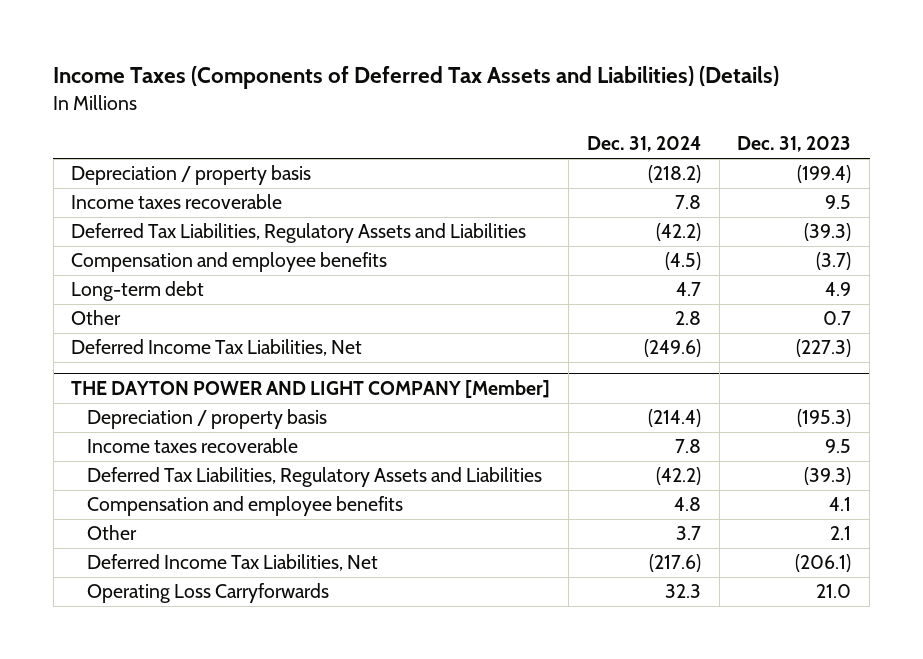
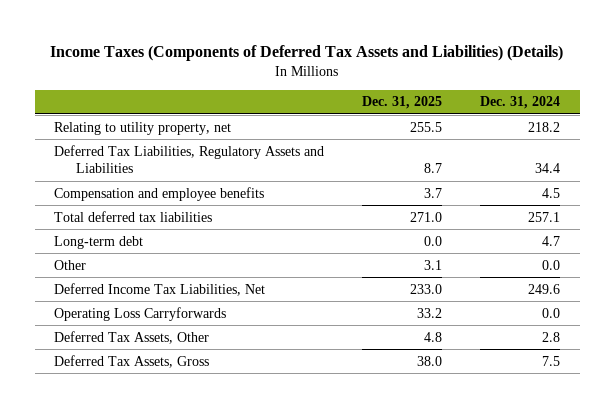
[737,136,852,153] Dec. 31, 2023 -> none
none -> [362,96,443,110] Dec. 31, 2025
[71,165,312,186] Depreciation / property basis -> none
[71,194,283,210] Income taxes recoverable -> none
none -> [53,121,231,135] Relating to utility property, net
[655,223,701,242] (42.2) -> [535,163,561,174] 34.4
[664,252,701,271] (4.5) -> [542,187,561,198] 4.5
none -> [53,210,212,222] Total deferred tax liabilities
[71,380,551,399] THE DAYTON POWER AND LIGHT COMPANY [Member] -> none
[86,409,327,430] Depreciation / property basis -> none
[86,438,298,454] Income taxes recoverable -> none
[86,467,542,488] Deferred Tax Liabilities, Regulatory Assets and Liabilities -> none
[86,496,403,517] Compensation and employee benefits -> none
[86,525,137,541] Other -> none
[86,554,378,572] Deferred Income Tax Liabilities, Net -> none
[674,311,701,326] 2.8 -> [542,259,561,270] 0.0
[643,339,701,358] (249.6) -> [528,283,561,294] 249.6
[664,584,701,599] 32.3 -> [542,307,561,318] 0.0
none -> [53,330,209,344] Deferred Tax Assets, Other
none -> [53,354,209,368] Deferred Tax Assets, Gross

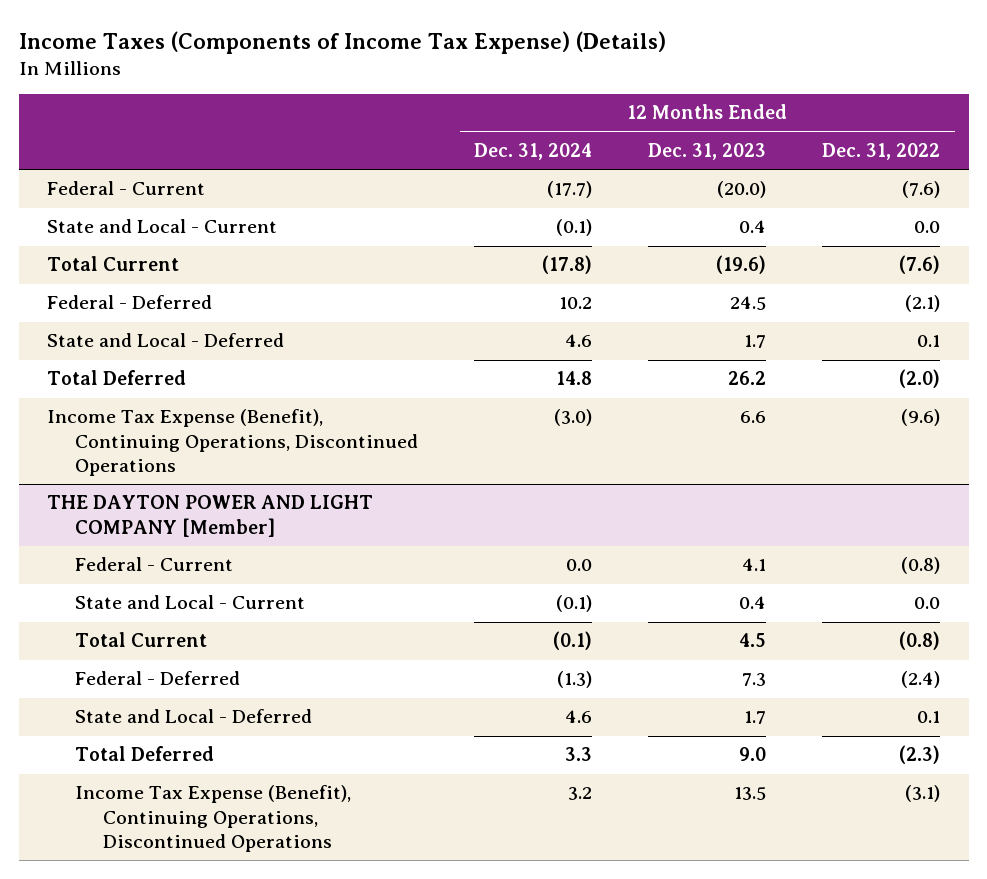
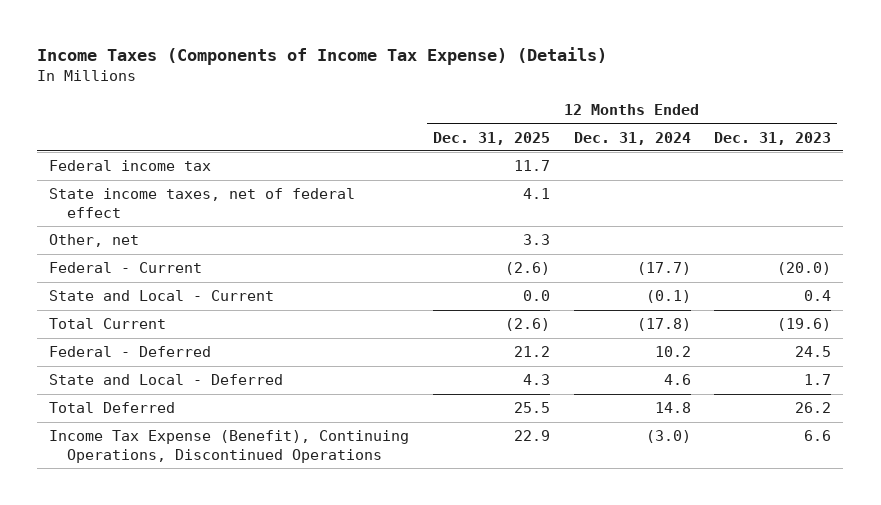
[822,142,941,160] Dec. 31, 2022 -> none
none -> [432,131,550,145] Dec. 31, 2025
none -> [49,160,212,172] Federal income tax
none -> [49,188,356,219] State income taxes, net of federal effect
none -> [49,234,140,248] Other, net
[46,495,373,537] THE DAYTON POWER AND LIGHT COMPANY [Member] -> none
[74,557,233,572] Federal - Current -> none
[74,595,305,610] State and Local - Current -> none
[74,632,207,648] Total Current -> none
[74,671,240,686] Federal - Deferred -> none
[74,709,312,724] State and Local - Deferred -> none
[74,746,214,762] Total Deferred -> none
[74,785,351,852] Income Tax Expense (Benefit), Continuing Operations, Discontinued Operations -> none

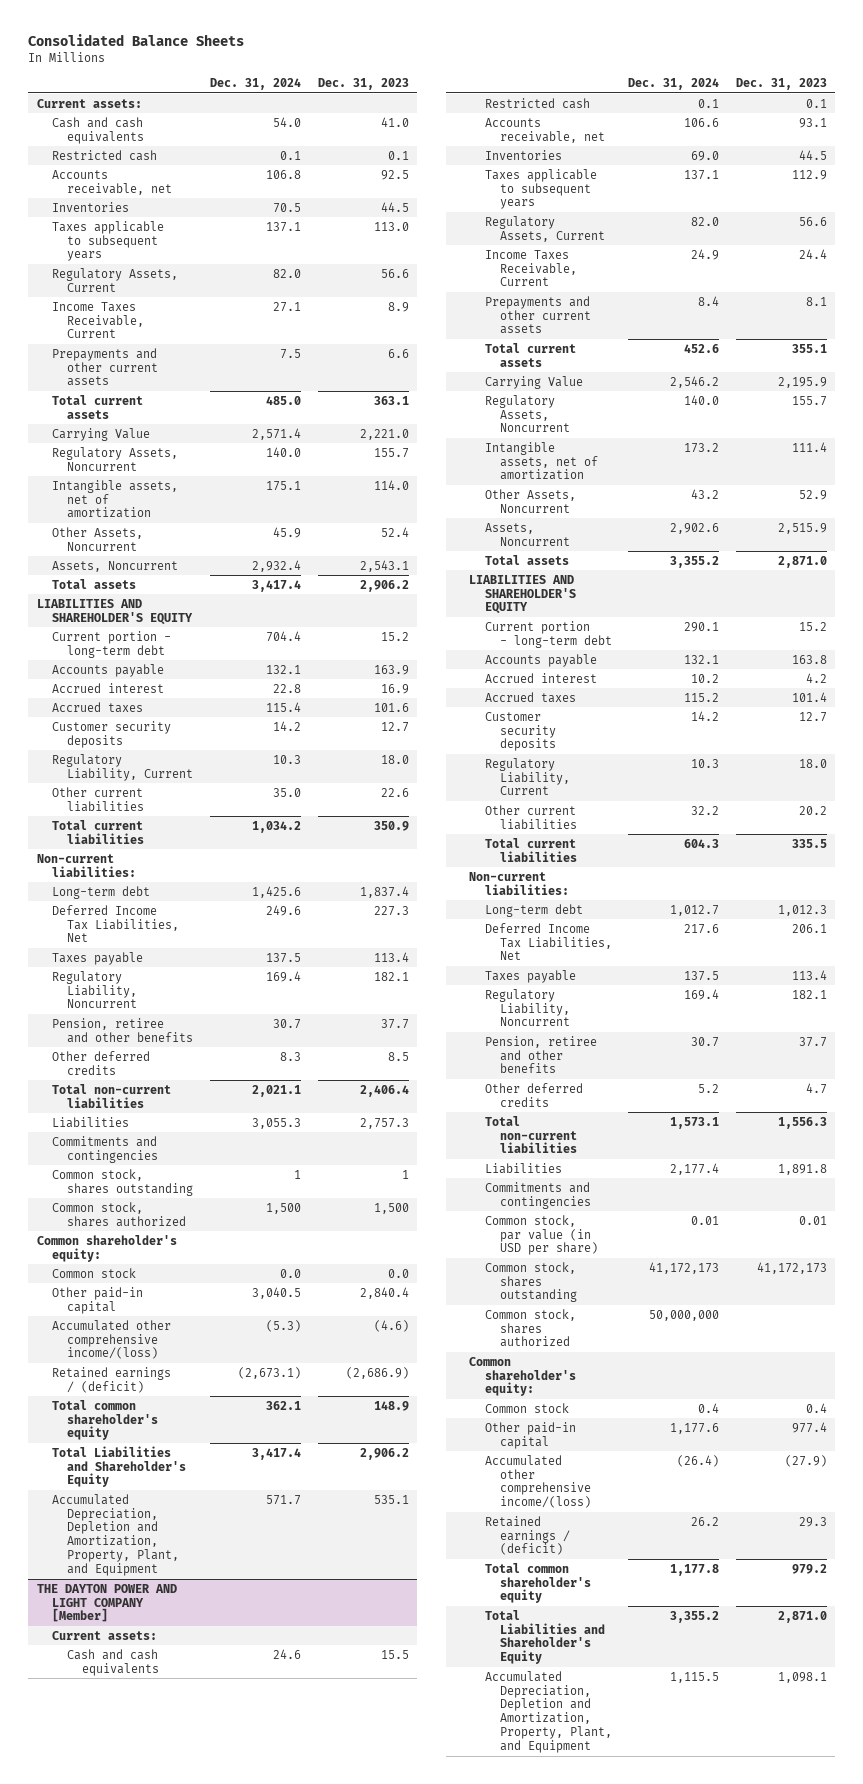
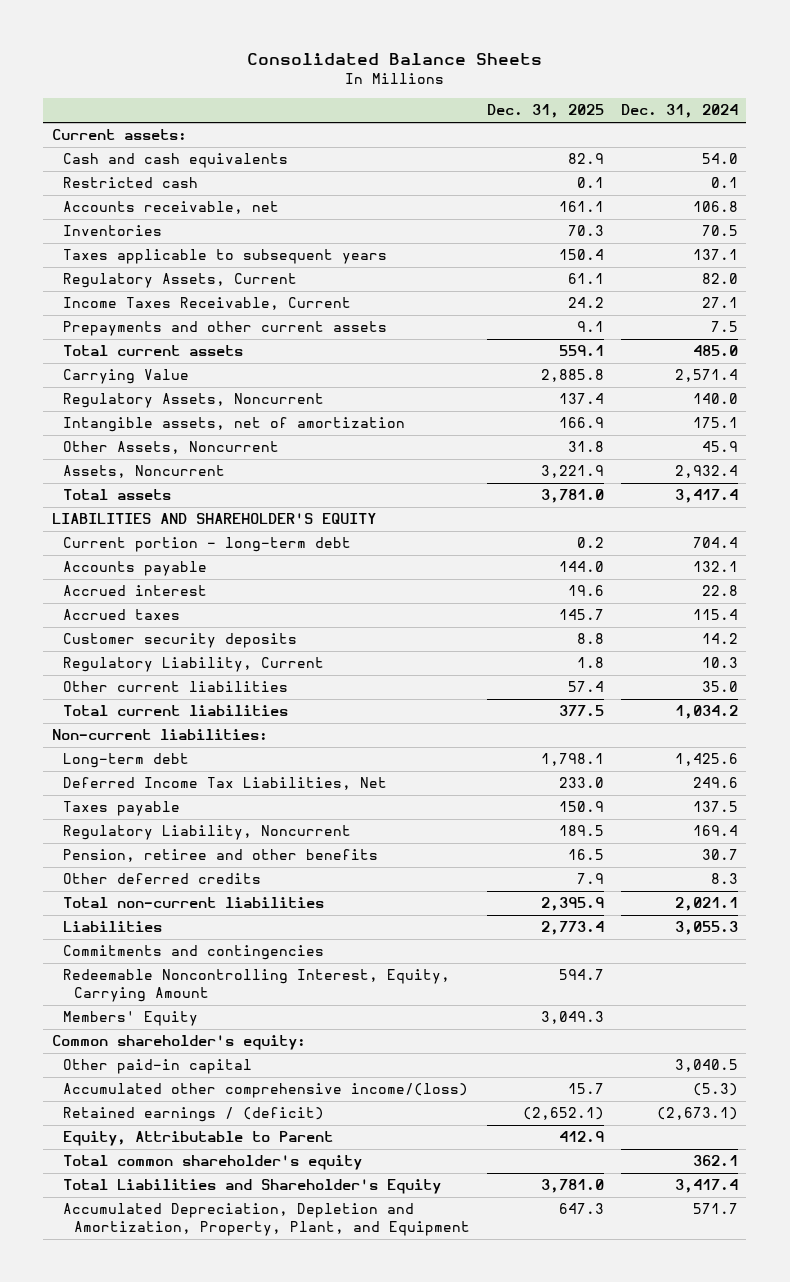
[317,78,409,91] Dec. 31, 2023 -> none
none -> [487,104,605,119] Dec. 31, 2025
[51,1168,193,1196] Common stock, shares outstanding -> none
[51,1201,186,1227] Common stock, shares authorized -> none
none -> [63,969,451,1002] Redeemable Noncontrolling Interest, Equity, Carrying Amount
none -> [63,1011,199,1027] Members' Equity
[51,1267,136,1278] Common stock -> none
none -> [63,1131,334,1147] Equity, Attributable to Parent
[36,1583,177,1623] THE DAYTON POWER AND LIGHT COMPANY [Member] -> none
[51,1630,157,1640] Current assets: -> none
[66,1648,159,1676] Cash and cash equivalents -> none
[484,97,590,109] Restricted cash -> none
[484,117,605,143] Accounts receivable, net -> none
[484,149,562,160] Inventories -> none
[484,168,597,210] Taxes applicable to subsequent years -> none
[484,215,605,242] Regulatory Assets, Current -> none
[484,249,577,287] Income Taxes Receivable, Current -> none
[484,295,591,335] Prepayments and other current assets -> none
[484,342,576,367] Total current assets -> none
[484,375,583,389] Carrying Value -> none
[484,394,570,433] Regulatory Assets, Noncurrent -> none
[484,441,598,481] Intangible assets, net of amortization -> none
[484,488,576,513] Other Assets, Noncurrent -> none
[484,522,570,546] Assets, Noncurrent -> none
[484,554,569,565] Total assets -> none
[469,574,576,615] LIABILITIES AND SHAREHOLDER'S EQUITY -> none
[484,620,612,648] Current portion - long-term debt -> none
[484,653,597,667] Accounts payable -> none
[484,672,597,683] Accrued interest -> none
[484,691,576,703] Accrued taxes -> none
[484,711,556,752] Customer security deposits -> none
[484,757,570,796] Regulatory Liability, Current -> none
[484,804,577,830] Other current liabilities -> none
[484,837,577,862] Total current liabilities -> none
[469,871,569,895] Non-current liabilities: -> none
[484,903,583,917] Long-term debt -> none
[484,922,612,961] Deferred Income Tax Liabilities, Net -> none
[484,969,576,983] Taxes payable -> none
[484,988,570,1027] Regulatory Liability, Noncurrent -> none
[484,1035,597,1074] Pension, retiree and other benefits -> none
[484,1082,583,1107] Other deferred credits -> none
[484,1115,577,1154] Total non-current liabilities -> none
[484,1162,562,1174] Liabilities -> none
[484,1181,591,1209] Commitments and contingencies -> none
[484,1214,598,1256] Common stock, par value (in USD per share) -> none
[484,1261,577,1303] Common stock, shares outstanding -> none
[484,1308,576,1348] Common stock, shares authorized -> none
[469,1356,576,1397] Common shareholder's equity: -> none
[484,1402,569,1413] Common stock -> none
[484,1421,576,1449] Other paid-in capital -> none
[484,1454,591,1509] Accumulated other comprehensive income/(loss) -> none
[484,1515,570,1556] Retained earnings / (deficit) -> none
[484,1562,591,1604] Total common shareholder's equity -> none
[484,1609,605,1665] Total Liabilities and Shareholder's Equity -> none
[484,1670,612,1753] Accumulated Depreciation, Depletion and Amortization, Property, Plant, and Equipment -> none

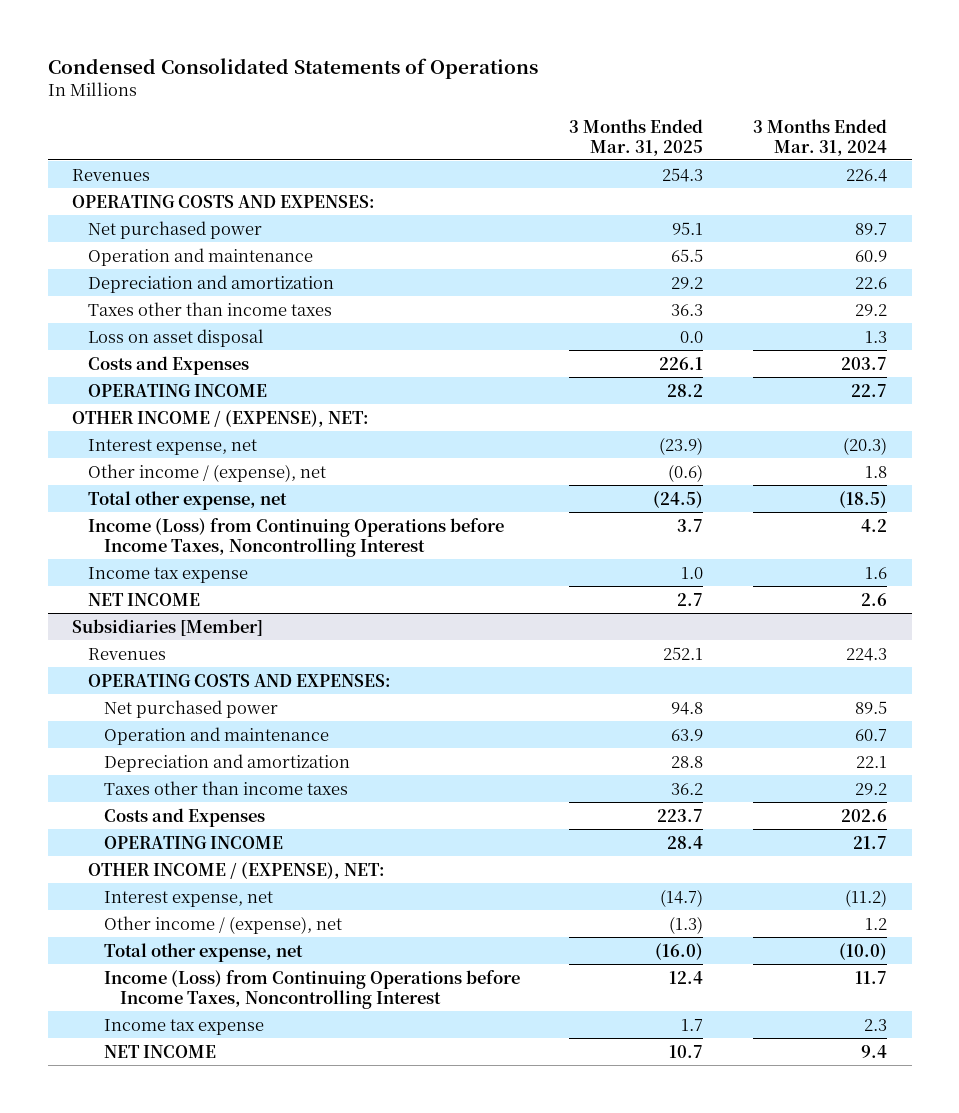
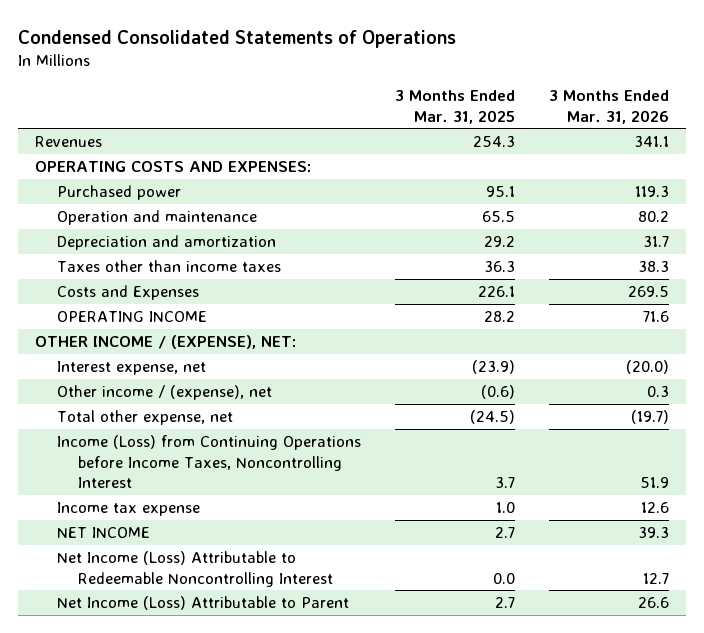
[752,118,887,156] 3 Months Ended Mar. 31, 2024 -> none
none -> [549,90,670,124] 3 Months Ended Mar. 31, 2026
[88,220,263,239] Net purchased power -> [56,184,181,200] Purchased power
[88,328,265,347] Loss on asset disposal -> none
[72,618,264,636] Subsidiaries [Member] -> none
[88,647,167,660] Revenues -> none
[88,673,392,687] OPERATING COSTS AND EXPENSES: -> none
[103,699,278,718] Net purchased power -> none
[103,726,329,745] Operation and maintenance -> none
[103,753,350,772] Depreciation and amortization -> none
[103,780,348,795] Taxes other than income taxes -> none
[103,807,265,827] Costs and Expenses -> none
[103,835,283,849] OPERATING INCOME -> none
[88,861,386,879] OTHER INCOME / (EXPENSE), NET: -> none
[103,890,273,907] Interest expense, net -> none
[103,915,342,934] Other income / (expense), net -> none
[103,942,303,962] Total other expense, net -> none
[103,969,520,1009] Income (Loss) from Continuing Operations before Income Taxes, Noncontrolling Interest -> none
[103,1018,264,1035] Income tax expense -> none
[103,1044,216,1058] NET INCOME -> none
none -> [56,550,334,587] Net Income (Loss) Attributable to Redeemable Noncontrolling Interest
none -> [56,595,349,610] Net Income (Loss) Attributable to Parent

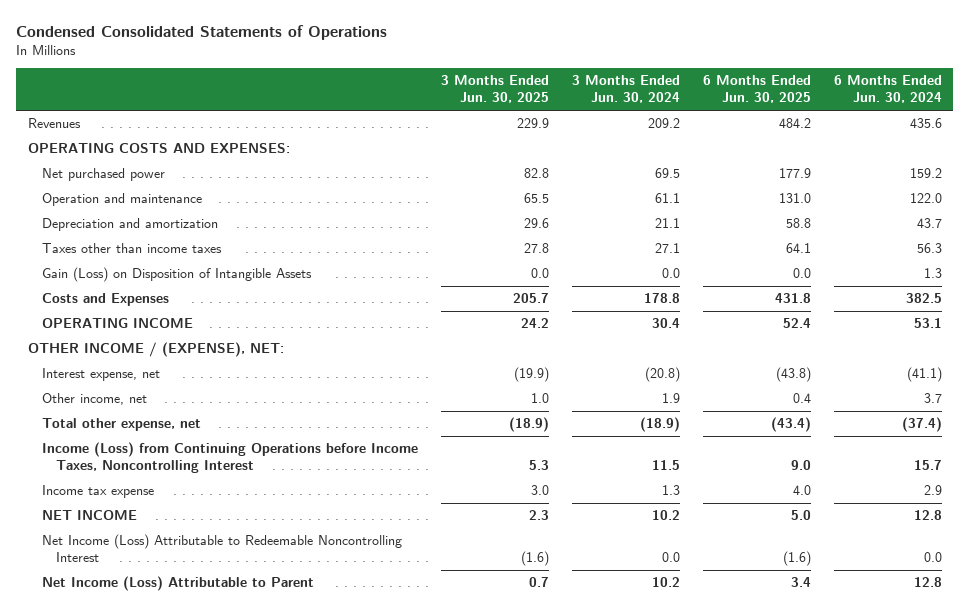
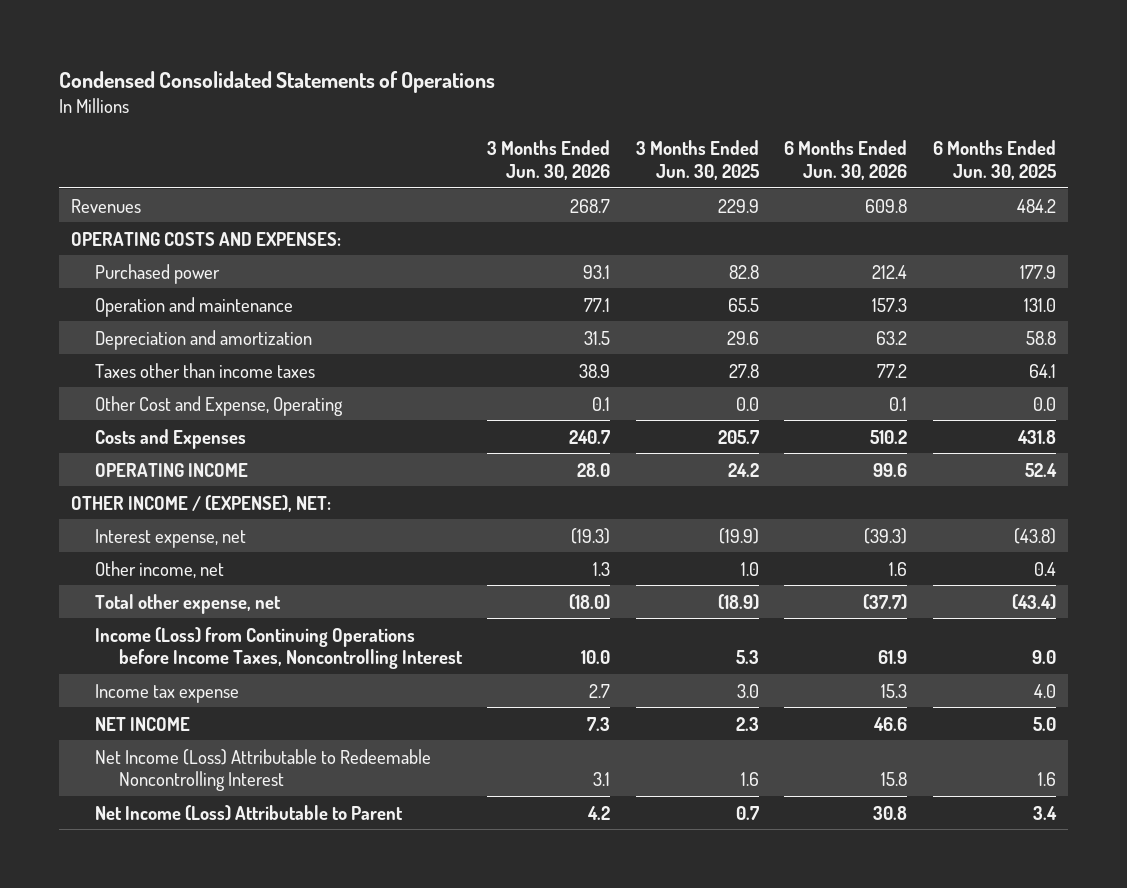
[571,75,680,104] 3 Months Ended Jun. 30, 2024 -> none
[833,75,942,104] 6 Months Ended Jun. 30, 2024 -> none
none -> [487,139,611,180] 3 Months Ended Jun. 30, 2026
none -> [784,139,908,180] 6 Months Ended Jun. 30, 2026
[41,167,165,181] Net purchased power -> [94,263,220,284] Purchased power
[41,266,312,282] Gain (Loss) on Disposition of Intangible Assets -> none
none -> [94,395,343,416] Other Cost and Expense, Operating
[520,551,549,567] (1.6) -> [740,772,759,787] 1.6
[782,551,811,567] (1.6) -> [1037,772,1056,787] 1.6

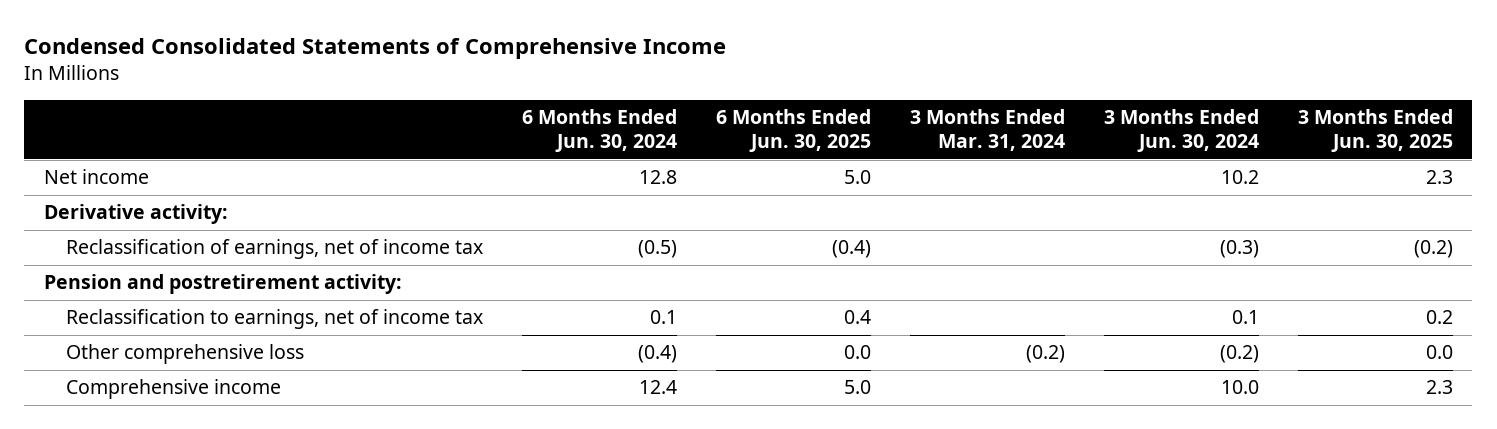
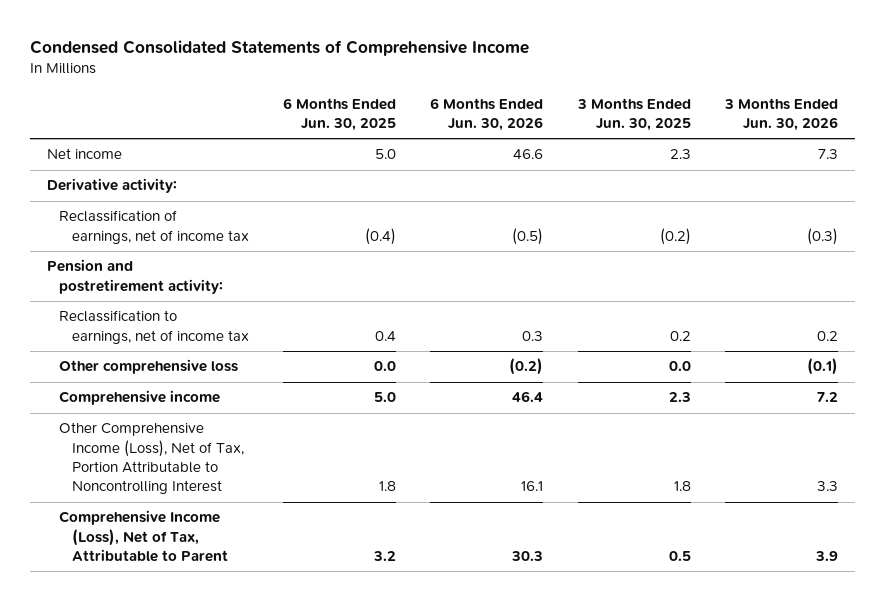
[521,108,677,153] 6 Months Ended Jun. 30, 2024 -> none
[909,108,1065,152] 3 Months Ended Mar. 31, 2024 -> none
[1103,108,1259,153] 3 Months Ended Jun. 30, 2024 -> none
none -> [430,97,544,131] 6 Months Ended Jun. 30, 2026
none -> [723,97,838,131] 3 Months Ended Jun. 30, 2026
none -> [59,422,244,495] Other Comprehensive Income (Loss), Net of Tax, Portion Attributable to Noncontrolling Interest
none -> [59,510,228,563] Comprehensive Income (Loss), Net of Tax, Attributable to Parent

